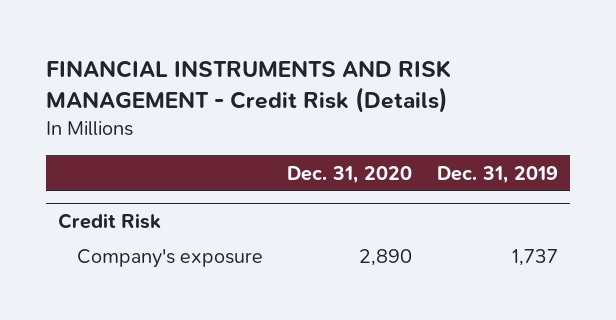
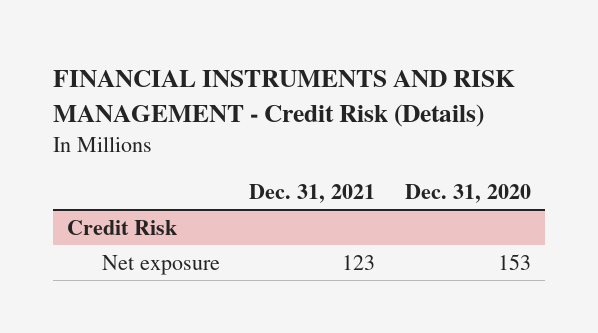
[436,165,558,184] Dec. 31, 2019 -> none
none -> [249,183,376,203] Dec. 31, 2021
[77,249,264,269] Company's exposure -> [101,255,220,276] Net exposure
[359,249,413,267] 2,890 -> [497,254,531,271] 153

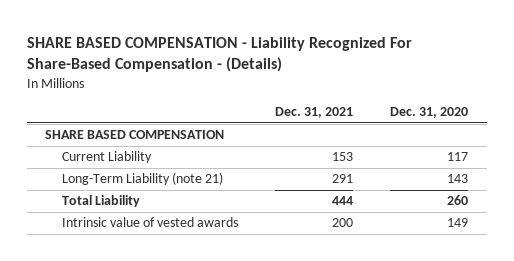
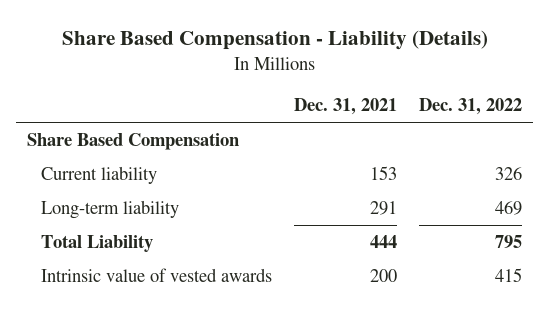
[26,36,412,73] SHARE BASED COMPENSATION - Liability Recognized For Share-Based Compensation - (Details) -> [61,29,488,50] Share Based Compensation - Liability (Details)
[390,107,469,119] Dec. 31, 2020 -> none
none -> [419,98,523,116] Dec. 31, 2022
[45,130,225,140] SHARE BASED COMPENSATION -> [27,133,240,151] Share Based Compensation
[61,151,152,164] Current Liability -> [41,166,158,185] Current liability
[61,172,223,186] Long-Term Liability (note 21) -> [41,200,180,220] Long-term liability

